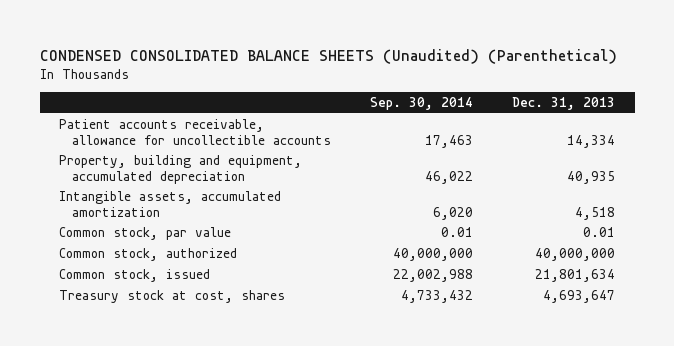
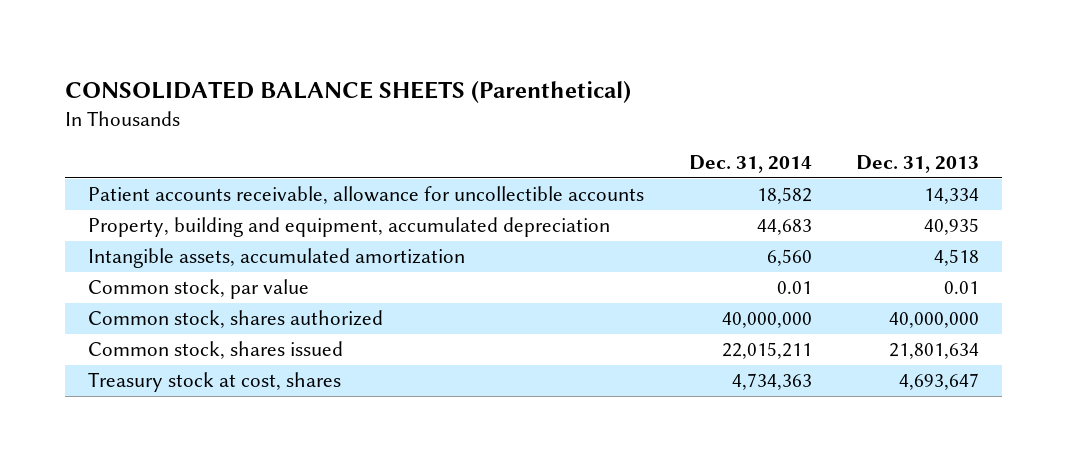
[39,48,617,64] CONDENSED CONSOLIDATED BALANCE SHEETS (Unaudited) (Parenthetical) -> [65,80,632,103] CONSOLIDATED BALANCE SHEETS (Parenthetical)
[370,97,474,111] Sep. 30, 2014 -> none
none -> [688,154,812,173] Dec. 31, 2014
[59,247,238,261] Common stock, authorized -> [87,310,383,329] Common stock, shares authorized
[59,268,211,282] Common stock, issued -> [87,341,343,360] Common stock, shares issued

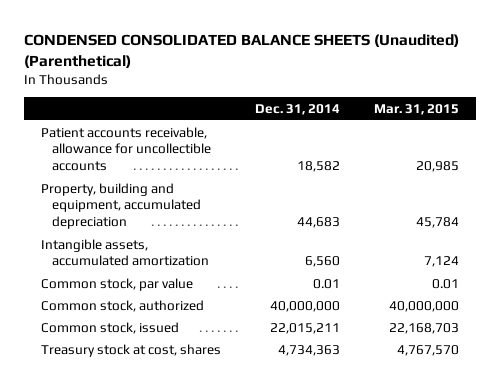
[65,80,632,103] CONSOLIDATED BALANCE SHEETS (Parenthetical) -> [24,33,460,68] CONDENSED CONSOLIDATED BALANCE SHEETS (Unaudited) (Parenthetical)
[856,154,980,173] Dec. 31, 2013 -> none
none -> [374,103,460,115] Mar. 31, 2015
[87,310,383,329] Common stock, shares authorized -> [41,299,205,312] Common stock, authorized
[87,341,343,360] Common stock, shares issued -> [41,321,180,334] Common stock, issued

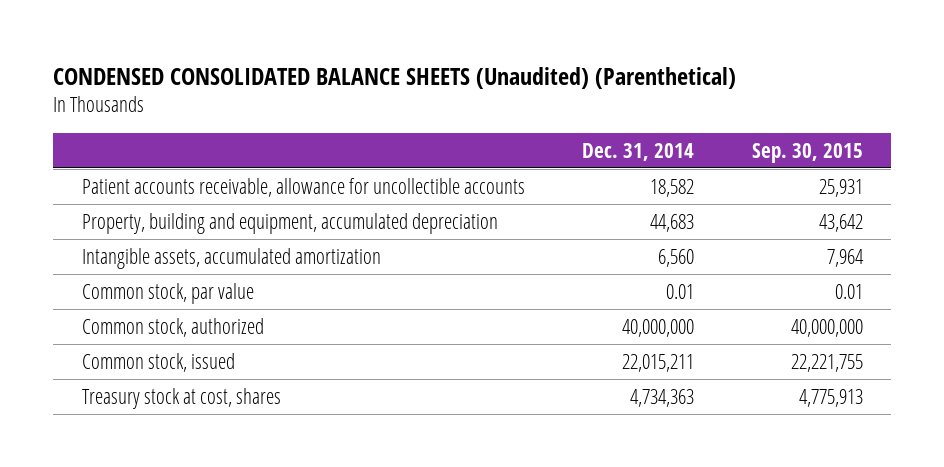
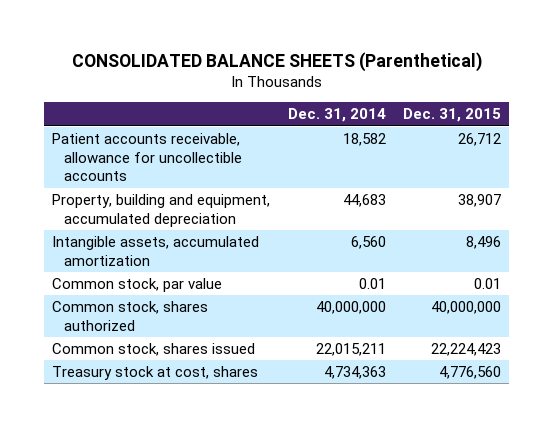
[53,66,737,89] CONDENSED CONSOLIDATED BALANCE SHEETS (Unaudited) (Parenthetical) -> [71,51,482,72] CONSOLIDATED BALANCE SHEETS (Parenthetical)
[751,142,863,163] Sep. 30, 2015 -> none
none -> [402,108,501,123] Dec. 31, 2015
[81,317,264,337] Common stock, authorized -> [52,301,209,331] Common stock, shares authorized
[81,352,235,372] Common stock, issued -> [52,343,256,357] Common stock, shares issued

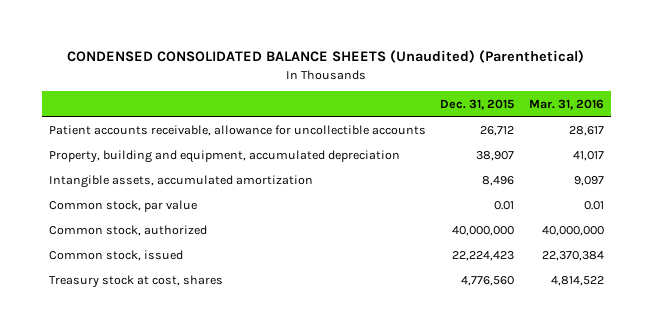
[71,51,482,72] CONSOLIDATED BALANCE SHEETS (Parenthetical) -> [67,50,585,64] CONDENSED CONSOLIDATED BALANCE SHEETS (Unaudited) (Parenthetical)
[287,108,386,123] Dec. 31, 2014 -> none
none -> [528,98,604,110] Mar. 31, 2016
[52,301,209,331] Common stock, shares authorized -> [48,224,207,236] Common stock, authorized
[52,343,256,357] Common stock, shares issued -> [48,249,183,261] Common stock, issued

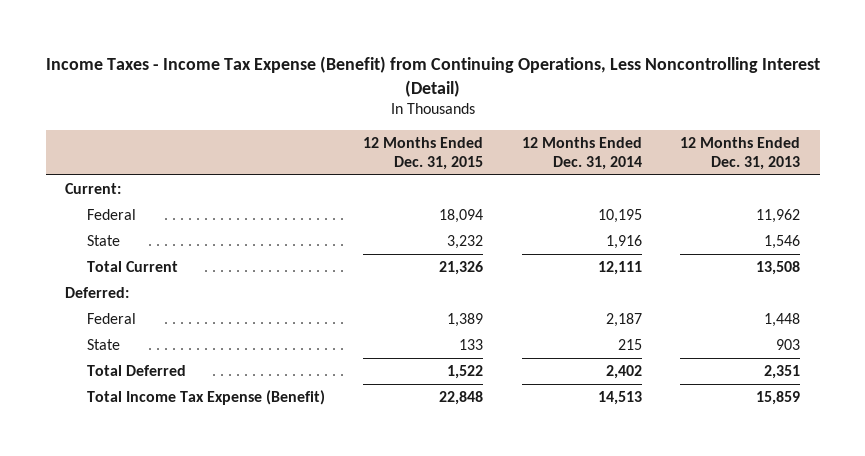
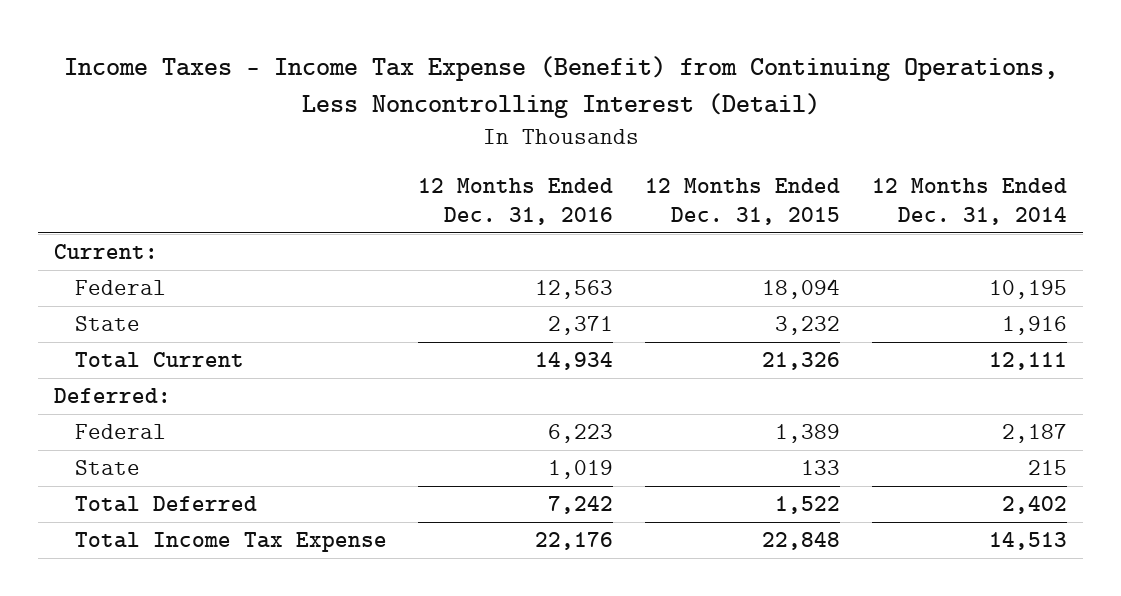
[680,136,801,170] 12 Months Ended Dec. 31, 2013 -> none
none -> [418,177,614,225] 12 Months Ended Dec. 31, 2016
[86,390,325,406] Total Income Tax Expense (Benefit) -> [74,532,387,553] Total Income Tax Expense

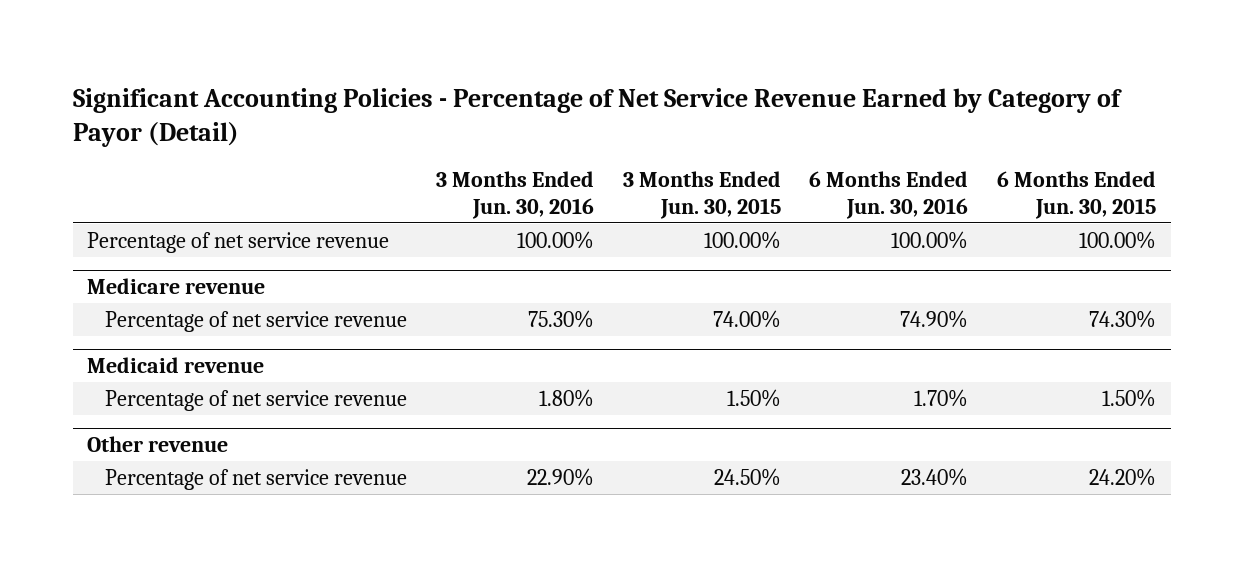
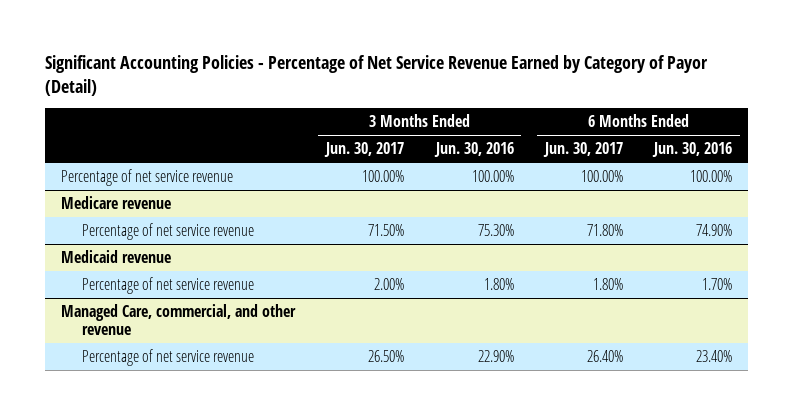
[622,170,781,219] 3 Months Ended Jun. 30, 2015 -> none
[997,170,1157,219] 6 Months Ended Jun. 30, 2015 -> none
none -> [324,142,405,158] Jun. 30, 2017
none -> [542,142,623,158] Jun. 30, 2017
[87,436,229,453] Other revenue -> [60,303,296,336] Managed Care, commercial, and other revenue

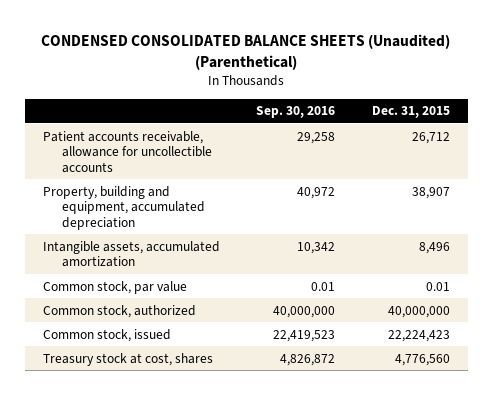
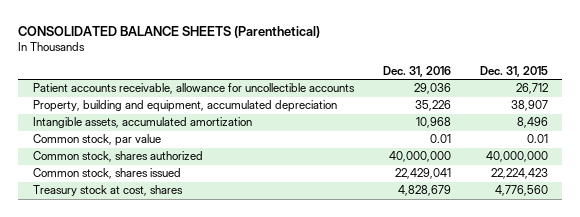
[41,33,451,70] CONDENSED CONSOLIDATED BALANCE SHEETS (Unaudited) (Parenthetical) -> [18,25,321,38] CONSOLIDATED BALANCE SHEETS (Parenthetical)
[256,106,336,119] Sep. 30, 2016 -> none
none -> [382,65,451,77] Dec. 31, 2016
[42,304,196,318] Common stock, authorized -> [32,151,203,163] Common stock, shares authorized
[42,328,171,342] Common stock, issued -> [32,168,181,180] Common stock, shares issued

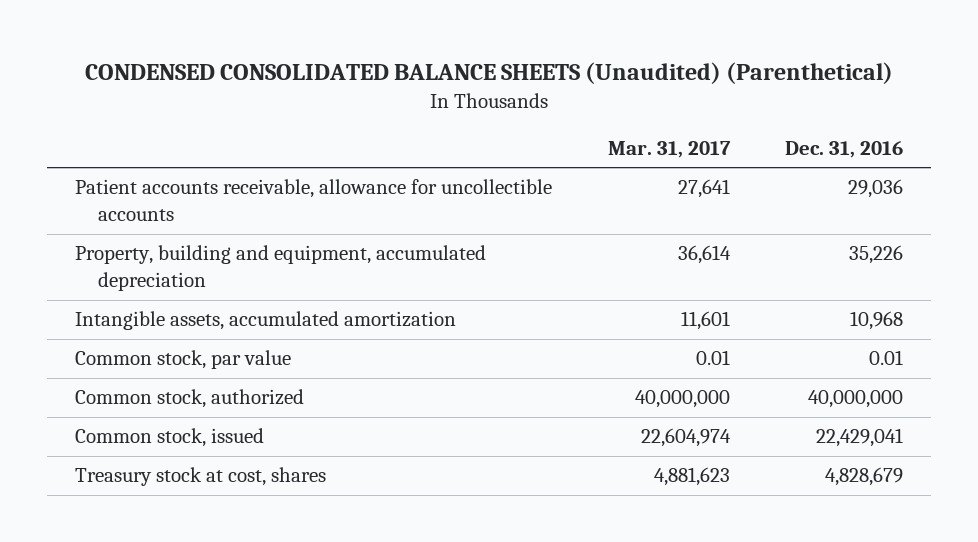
[18,25,321,38] CONSOLIDATED BALANCE SHEETS (Parenthetical) -> [85,61,894,84] CONDENSED CONSOLIDATED BALANCE SHEETS (Unaudited) (Parenthetical)
[479,65,548,77] Dec. 31, 2015 -> none
none -> [607,141,731,159] Mar. 31, 2017
[32,151,203,163] Common stock, shares authorized -> [74,389,304,409] Common stock, authorized
[32,168,181,180] Common stock, shares issued -> [74,428,264,448] Common stock, issued

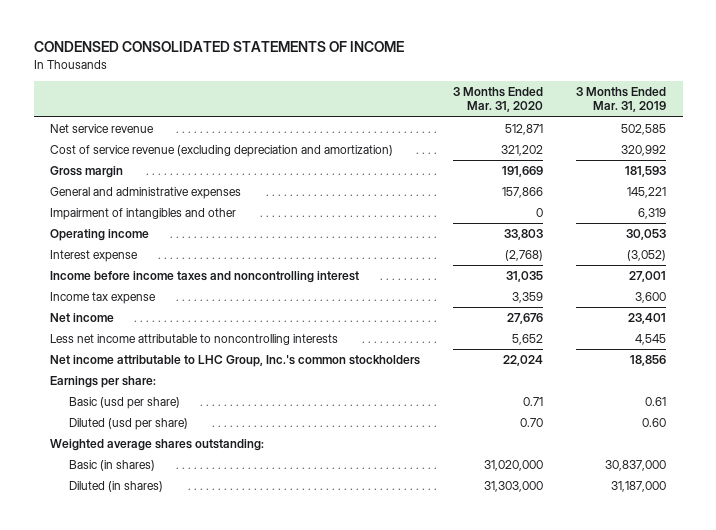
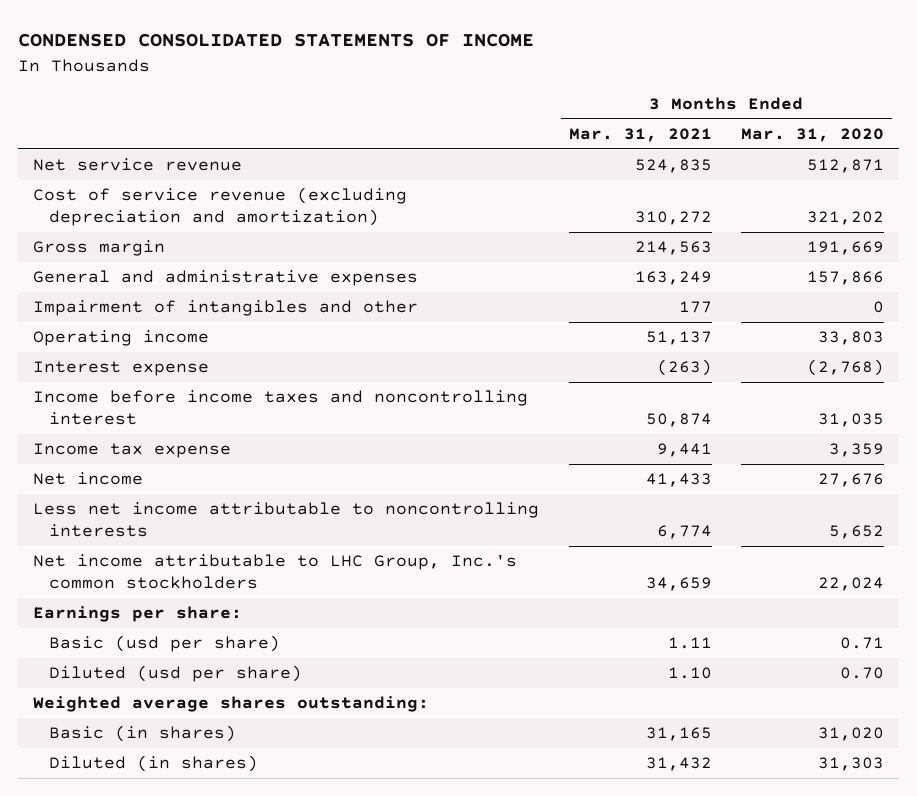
[576,86,667,113] 3 Months Ended Mar. 31, 2019 -> none
none -> [568,128,712,143] Mar. 31, 2021
[484,460,544,472] 31,020,000 -> [818,727,885,742] 31,020
[484,481,544,493] 31,303,000 -> [818,757,885,772] 31,303

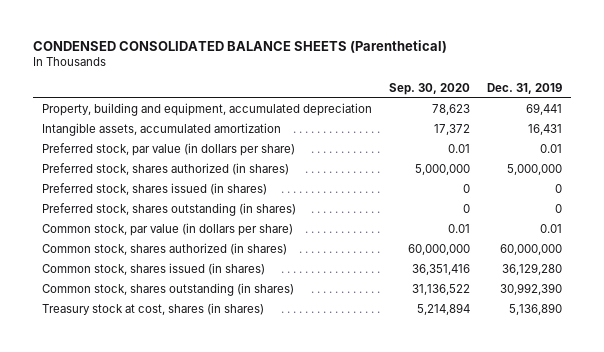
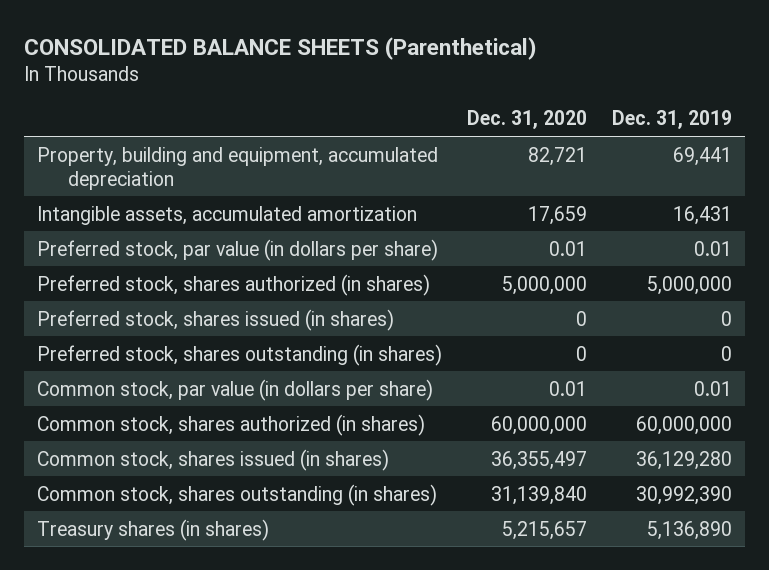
[32,39,447,53] CONDENSED CONSOLIDATED BALANCE SHEETS (Parenthetical) -> [24,36,538,60] CONSOLIDATED BALANCE SHEETS (Parenthetical)
[388,82,470,95] Sep. 30, 2020 -> none
none -> [467,110,588,130] Dec. 31, 2020
[41,303,264,316] Treasury stock at cost, shares (in shares) -> [36,518,269,541] Treasury shares (in shares)

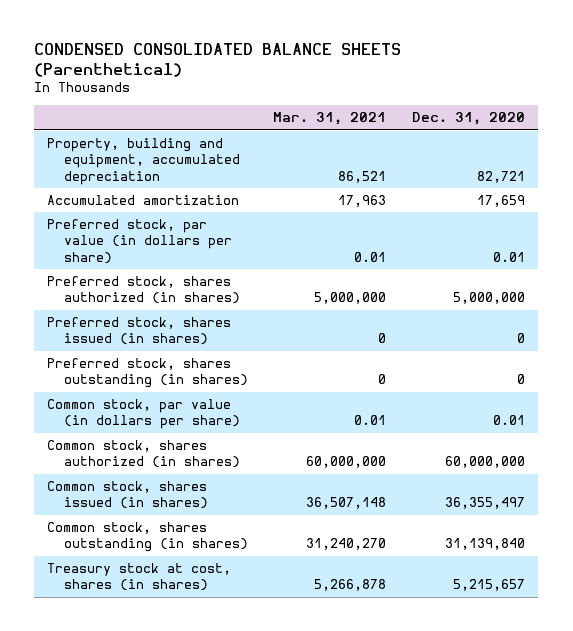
[24,36,538,60] CONSOLIDATED BALANCE SHEETS (Parenthetical) -> [34,42,402,77] CONDENSED CONSOLIDATED BALANCE SHEETS (Parenthetical)
[612,110,733,130] Dec. 31, 2019 -> none
none -> [273,112,387,126] Mar. 31, 2021
[36,205,417,225] Intangible assets, accumulated amortization -> [47,195,240,206] Accumulated amortization
[36,518,269,541] Treasury shares (in shares) -> [47,563,232,592] Treasury stock at cost, shares (in shares)

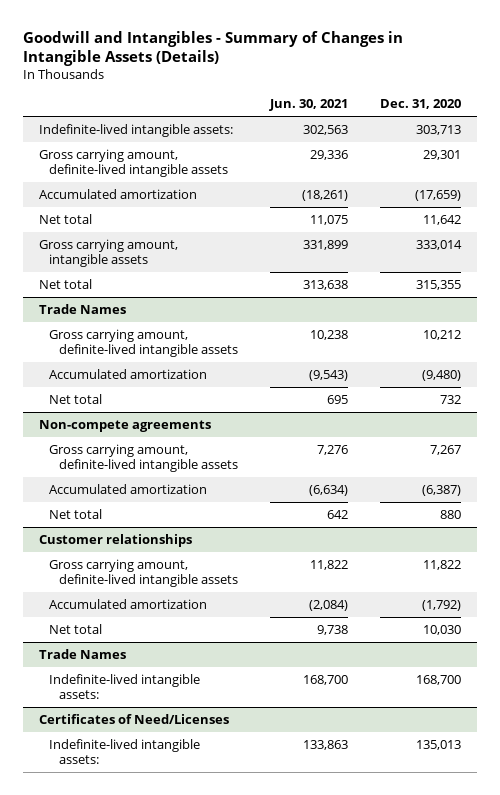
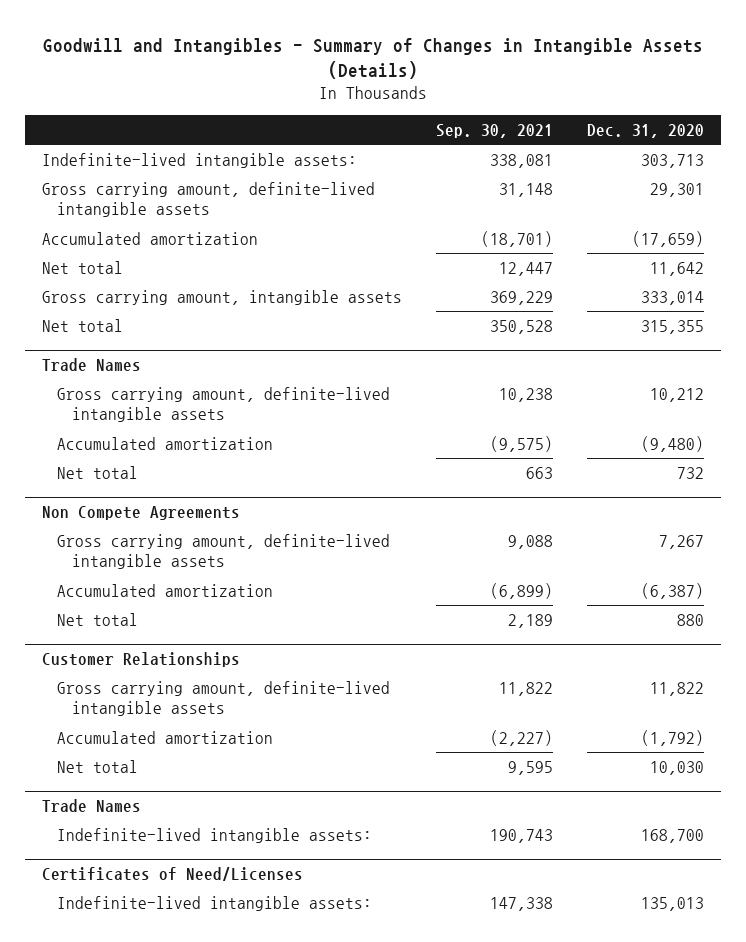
[268,99,348,112] Jun. 30, 2021 -> none
none -> [436,123,554,138] Sep. 30, 2021
[39,419,212,432] Non-compete agreements -> [42,506,241,521] Non Compete Agreements
[39,533,193,547] Customer relationships -> [42,652,241,668] Customer Relationships

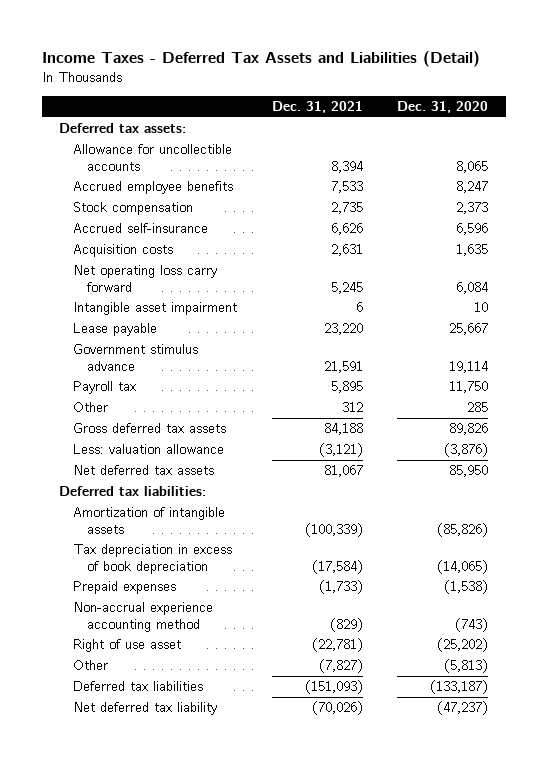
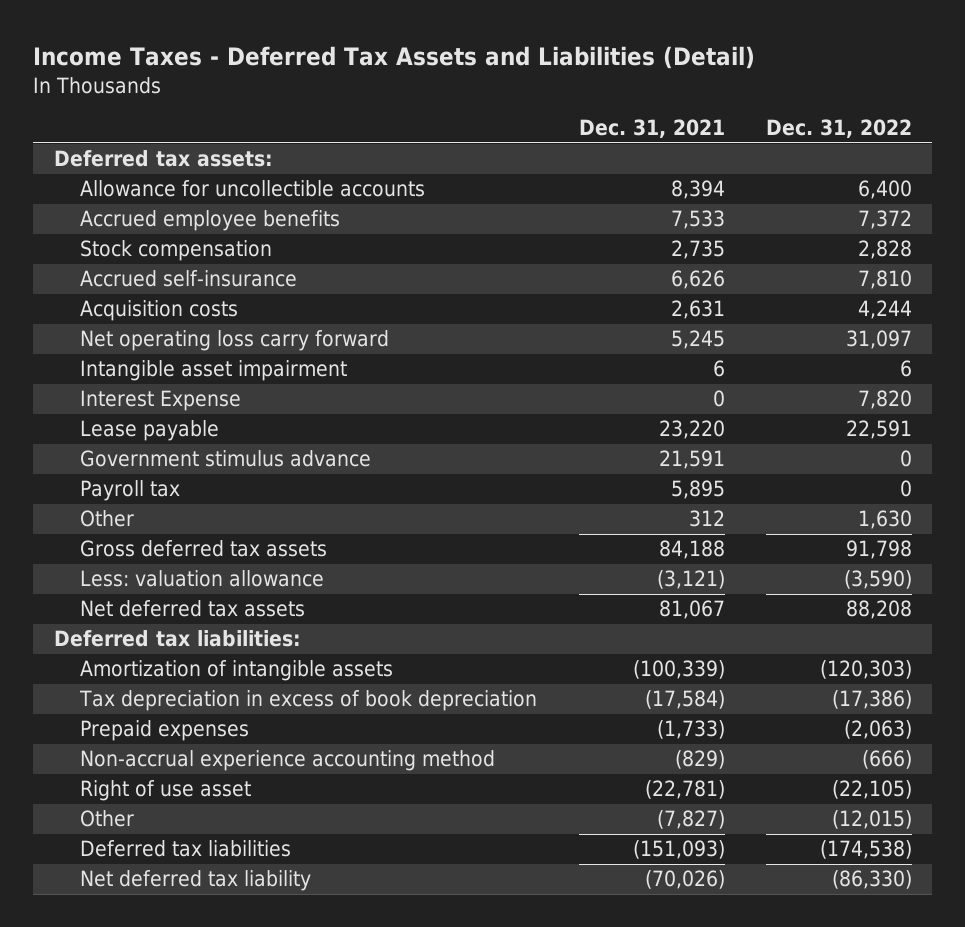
[397,101,489,114] Dec. 31, 2020 -> none
none -> [765,119,912,139] Dec. 31, 2022
none -> [80,390,242,412] Interest Expense

